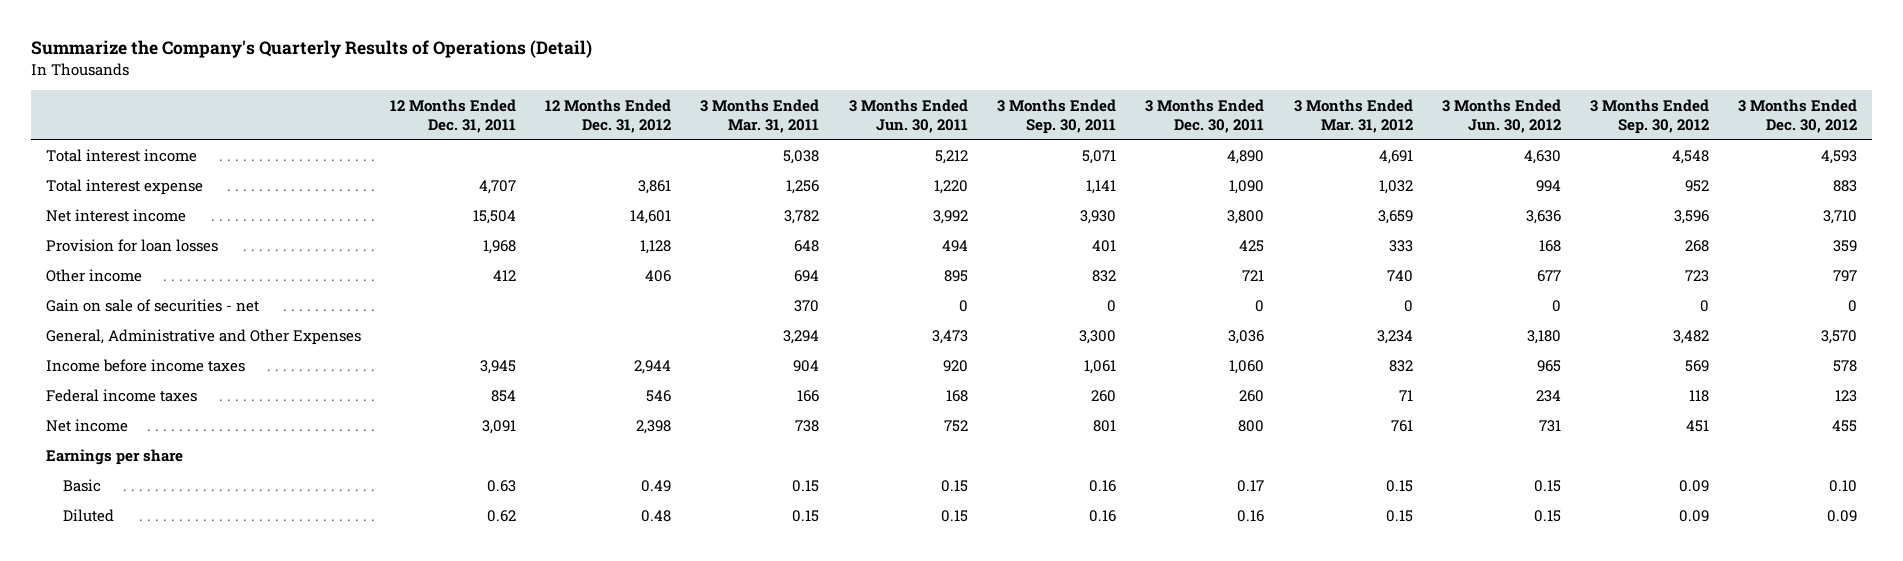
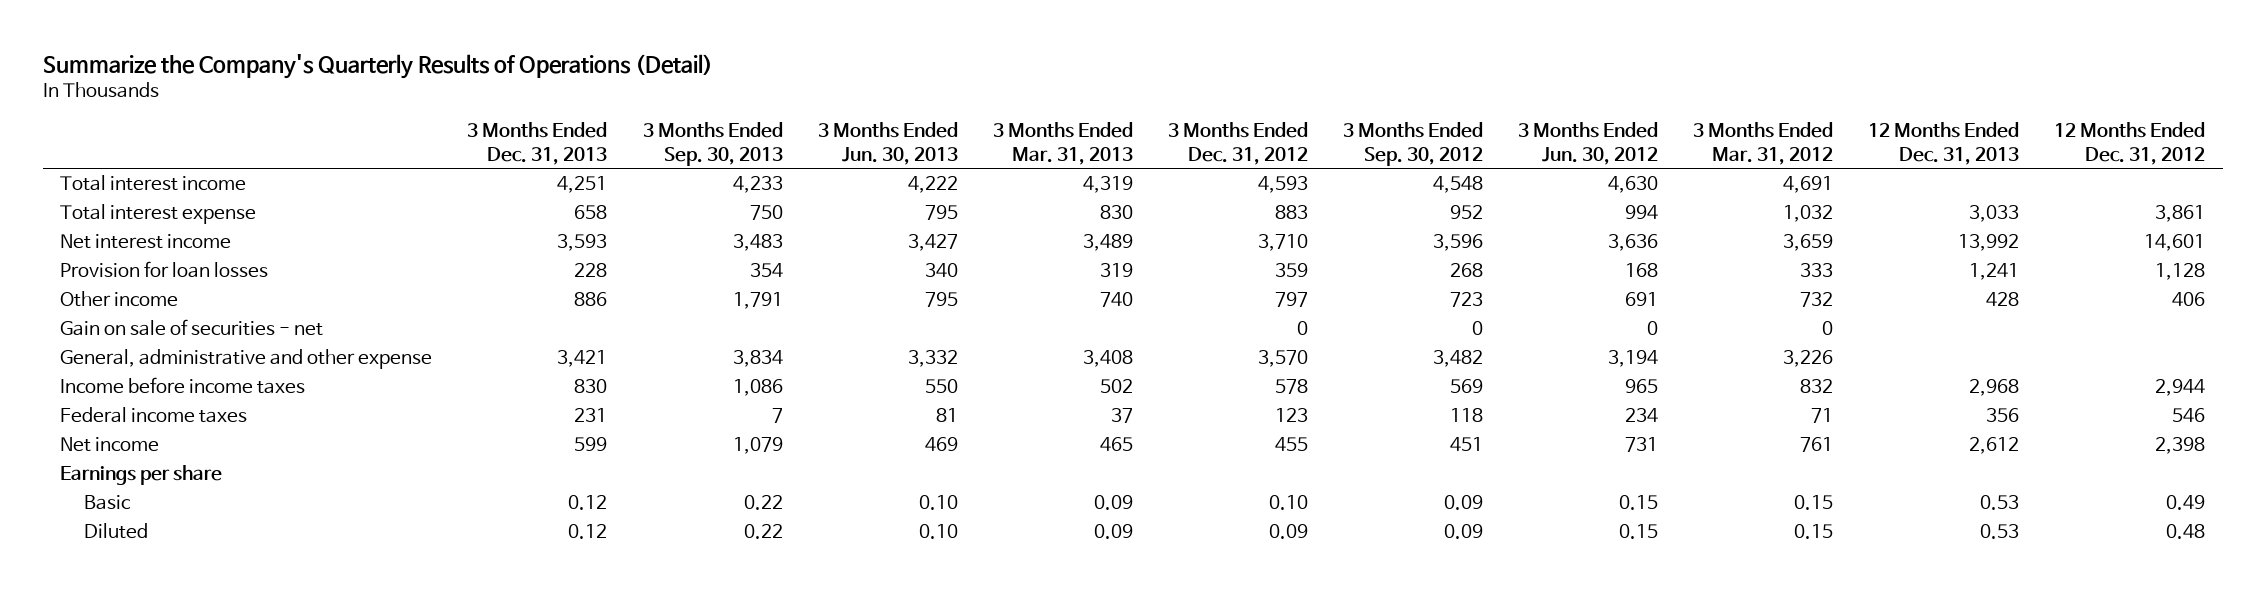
[389,98,516,133] 12 Months Ended Dec. 31, 2011 -> none
[700,98,820,133] 3 Months Ended Mar. 31, 2011 -> none
[848,98,968,133] 3 Months Ended Jun. 30, 2011 -> none
[996,98,1116,134] 3 Months Ended Sep. 30, 2011 -> none
[1145,98,1265,133] 3 Months Ended Dec. 30, 2011 -> none
[1738,98,1858,133] 3 Months Ended Dec. 30, 2012 -> none
none -> [467,122,608,165] 3 Months Ended Dec. 31, 2013
none -> [642,122,783,166] 3 Months Ended Sep. 30, 2013
none -> [817,122,958,165] 3 Months Ended Jun. 30, 2013
none -> [992,122,1133,165] 3 Months Ended Mar. 31, 2013
none -> [1167,122,1308,165] 3 Months Ended Dec. 31, 2012
none -> [1867,122,2019,165] 12 Months Ended Dec. 31, 2013
[1386,269,1413,282] 740 -> [1799,292,1833,308] 732
[1536,269,1561,282] 677 -> [1624,292,1658,307] 691
[45,328,361,345] General, Administrative and Other Expenses -> [60,349,433,370] General, administrative and other expense
[1376,329,1413,344] 3,234 -> [1782,350,1833,368] 3,226
[1526,329,1561,344] 3,180 -> [1607,350,1658,368] 3,194

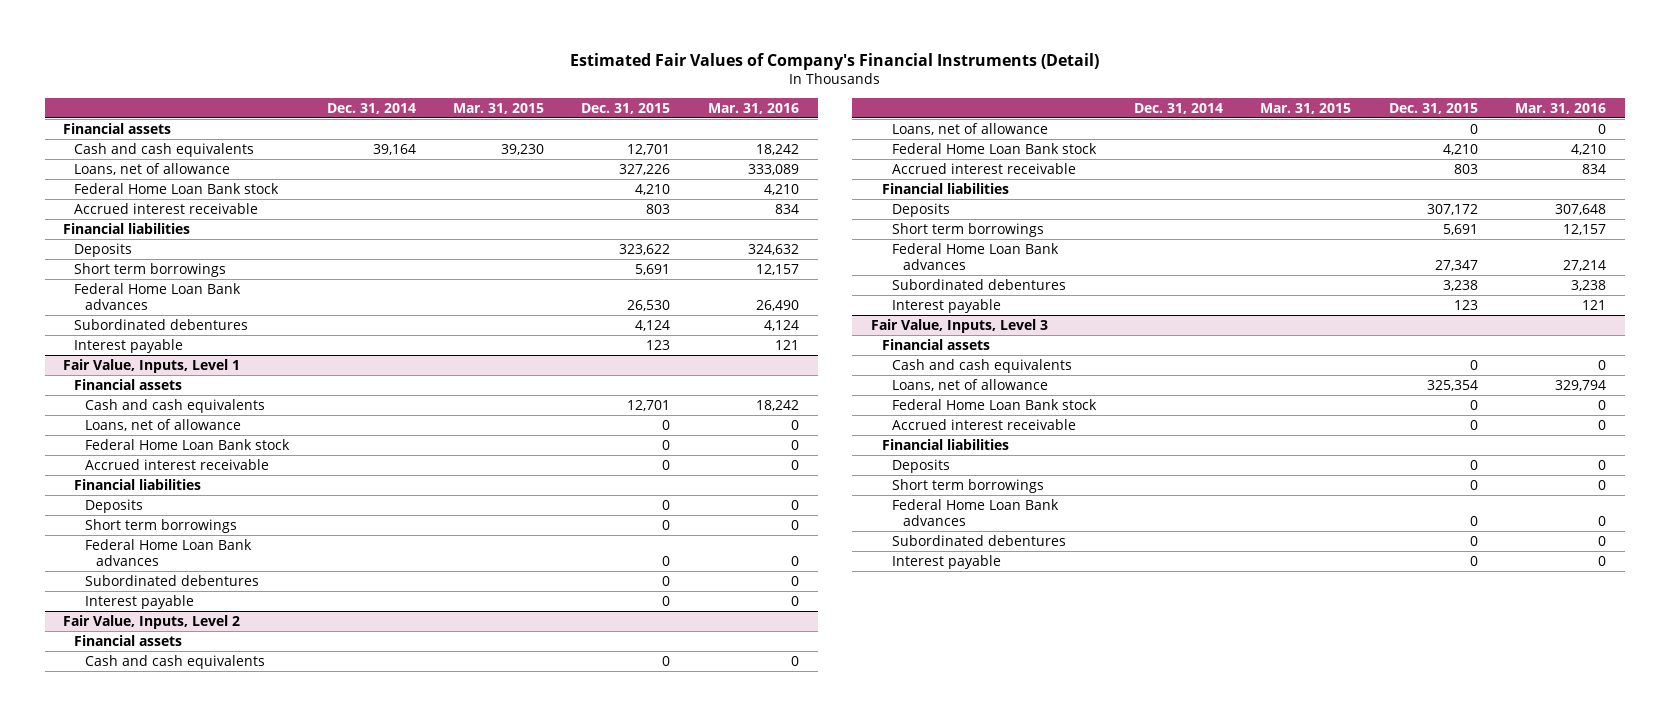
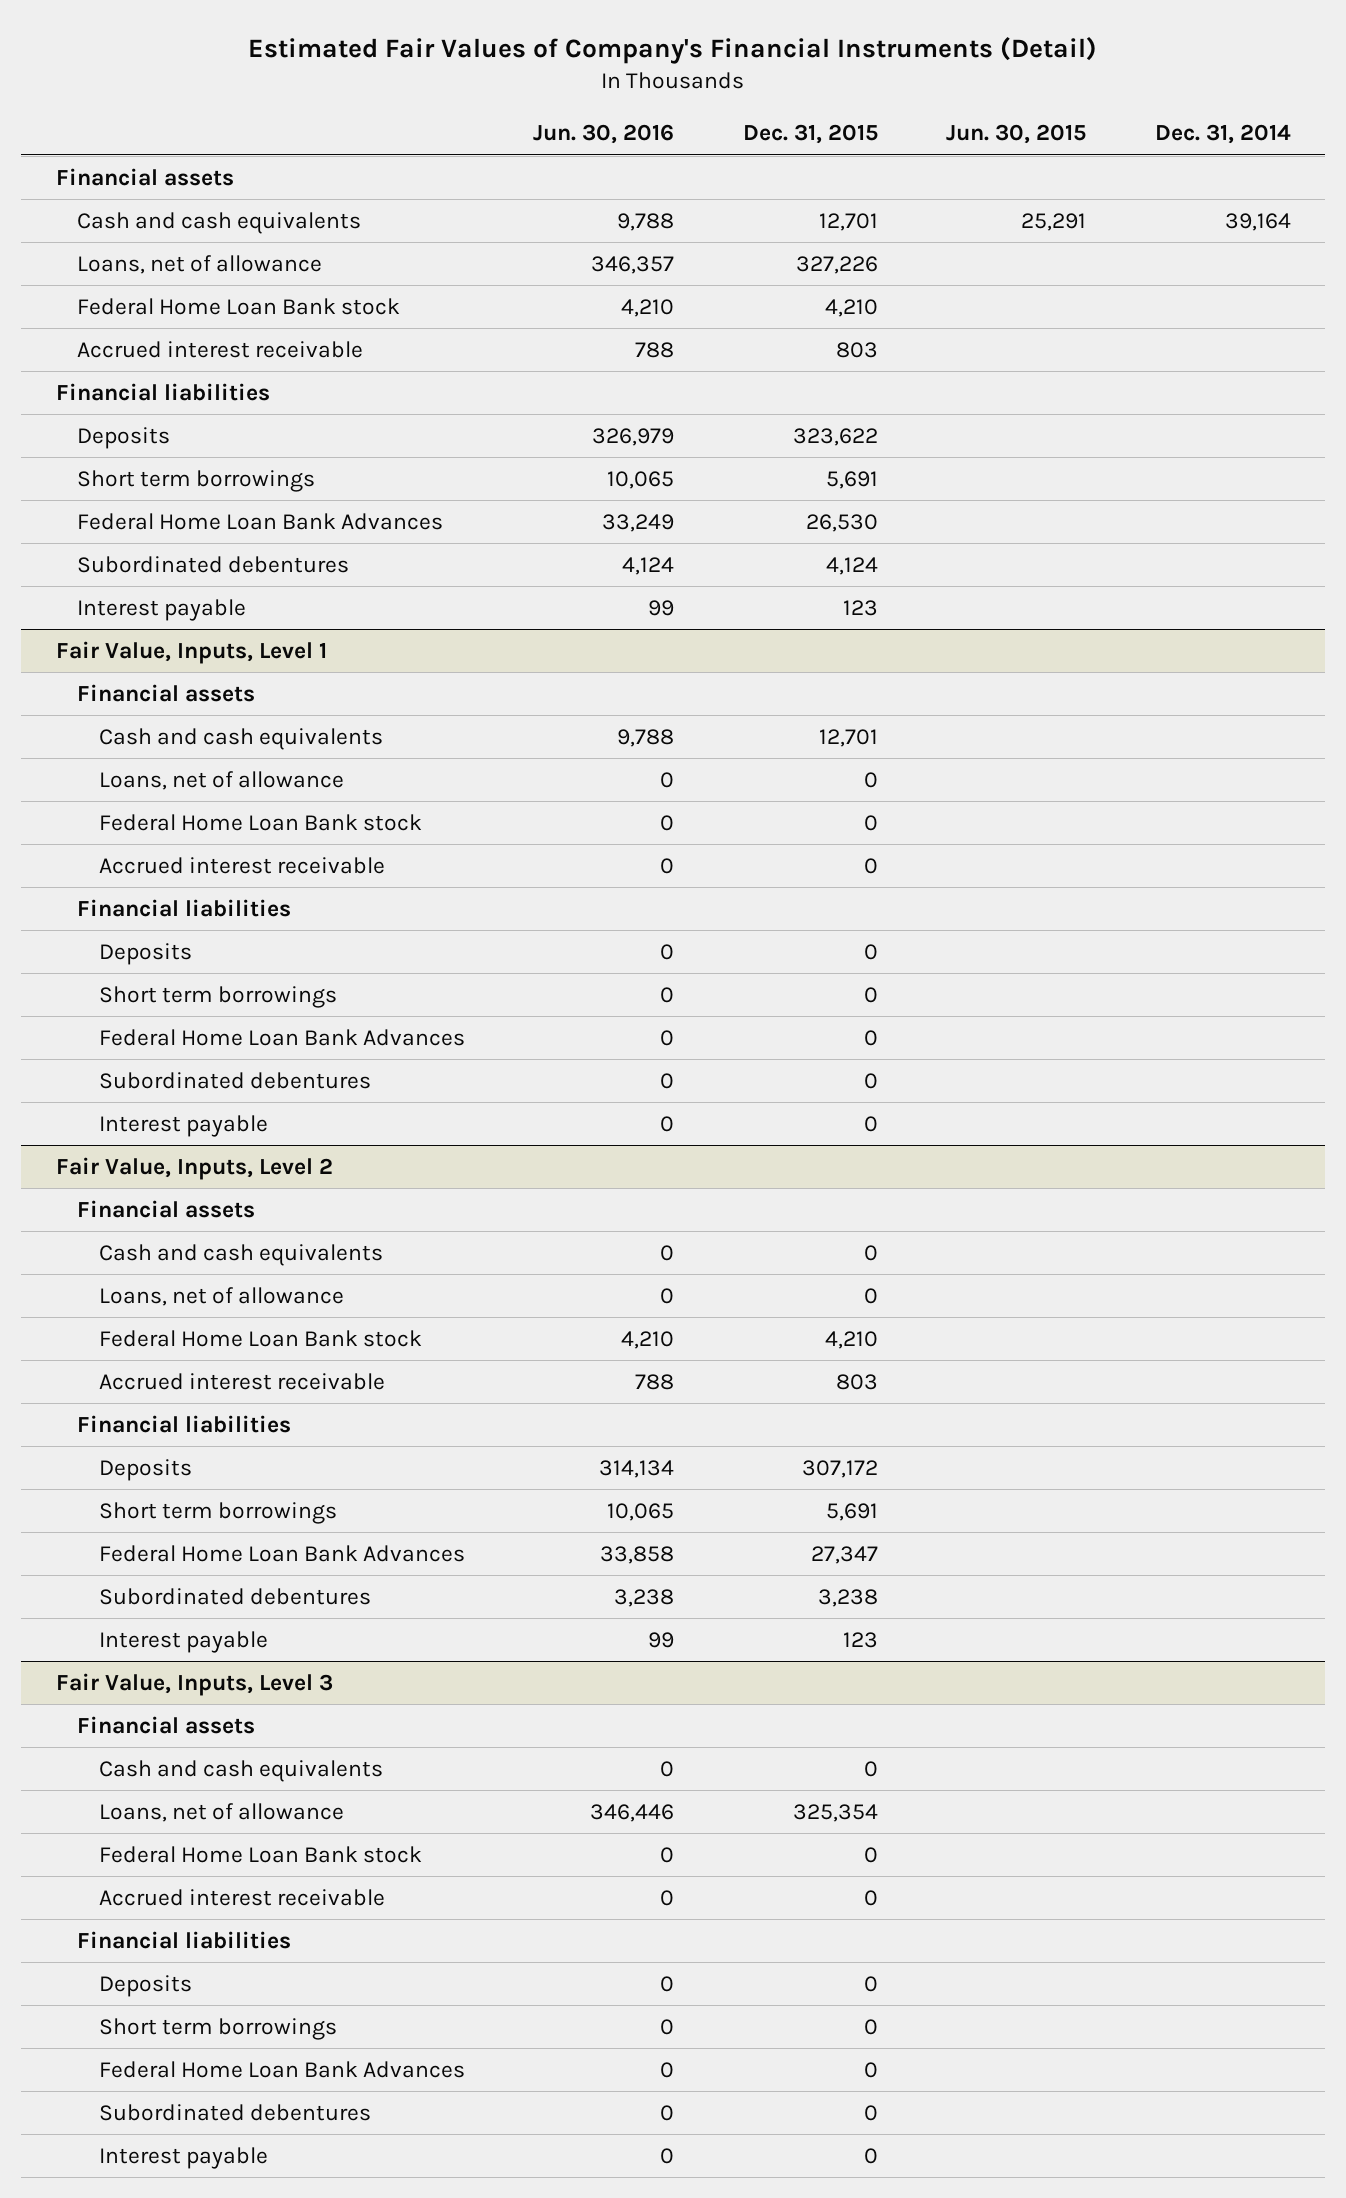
[453,102,545,114] Mar. 31, 2015 -> none
[707,102,799,114] Mar. 31, 2016 -> none
none -> [533,124,675,145] Jun. 30, 2016
none -> [946,124,1087,145] Jun. 30, 2015
[74,282,242,310] Federal Home Loan Bank advances -> [77,512,444,530] Federal Home Loan Bank Advances
[85,538,253,566] Federal Home Loan Bank advances -> [98,1028,465,1046] Federal Home Loan Bank Advances
[892,242,1060,270] Federal Home Loan Bank advances -> [98,1544,465,1562] Federal Home Loan Bank Advances
[892,498,1060,526] Federal Home Loan Bank advances -> [98,2060,465,2078] Federal Home Loan Bank Advances

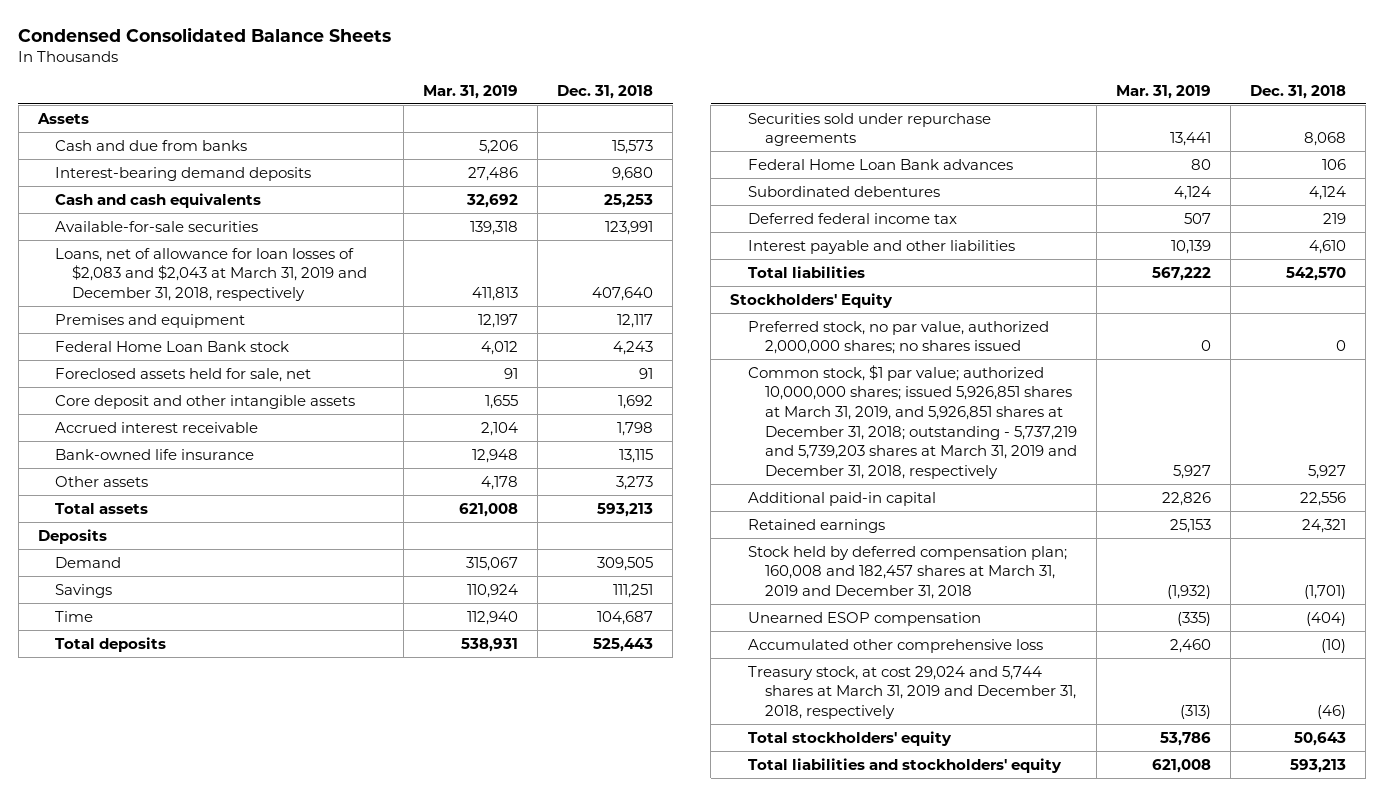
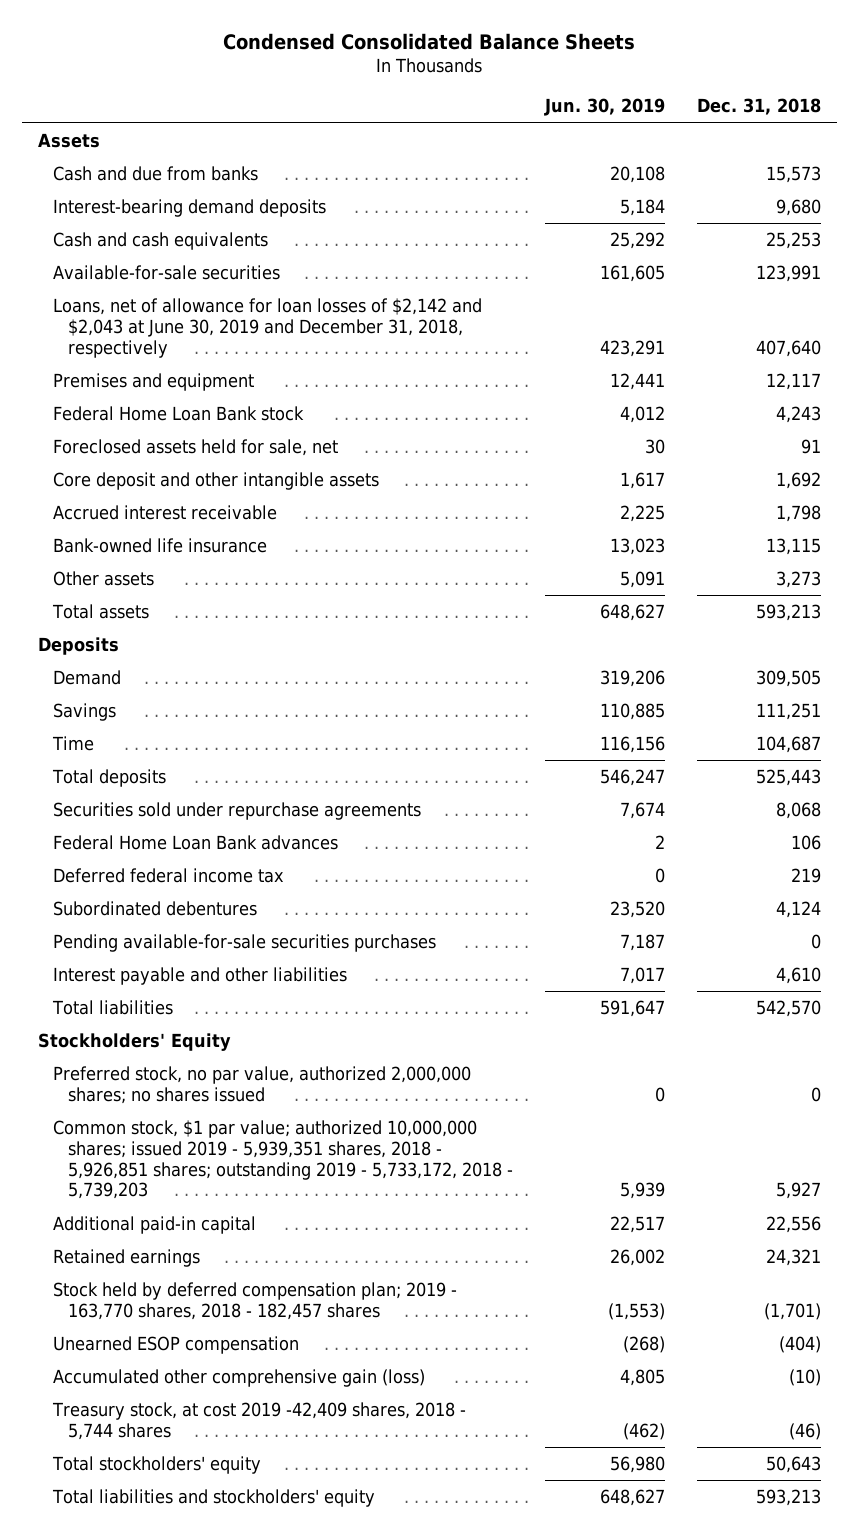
[423,84,519,99] Mar. 31, 2019 -> none
none -> [544,98,666,117] Jun. 30, 2019
[54,247,368,301] Loans, net of allowance for loan losses of $2,083 and $2,043 at March 31, 2019 and December 31, 2018, respectively -> [53,298,483,358] Loans, net of allowance for loan losses of $2,142 and $2,043 at June 30, 2019 and December 31, 2018, respectively
[747,185,940,197] Subordinated debentures -> [53,901,258,917] Subordinated debentures
none -> [53,934,437,953] Pending available-for-sale securities purchases
[747,364,1078,479] Common stock, $1 par value; authorized 10,000,000 shares; issued 5,926,851 shares at March 31, 2019, and 5,926,851 shares at December 31, 2018; outstanding - 5,737,219 and 5,739,203 shares at March 31, 2019 and December 31, 2018, respectively -> [53,1120,514,1200] Common stock, $1 par value; authorized 10,000,000 shares; issued 2019 - 5,939,351 shares, 2018 - 5,926,851 shares; outstanding 2019 - 5,733,172, 2018 - 5,739,203
[747,545,1067,599] Stock held by deferred compensation plan; 160,008 and 182,457 shares at March 31, 2019 and December 31, 2018 -> [53,1282,458,1320] Stock held by deferred compensation plan; 2019 - 163,770 shares, 2018 - 182,457 shares
[747,638,1043,653] Accumulated other comprehensive loss -> [53,1369,426,1388] Accumulated other comprehensive gain (loss)
[747,665,1077,719] Treasury stock, at cost 29,024 and 5,744 shares at March 31, 2019 and December 31, 2018, respectively -> [52,1402,467,1440] Treasury stock, at cost 2019 -42,409 shares, 2018 - 5,744 shares

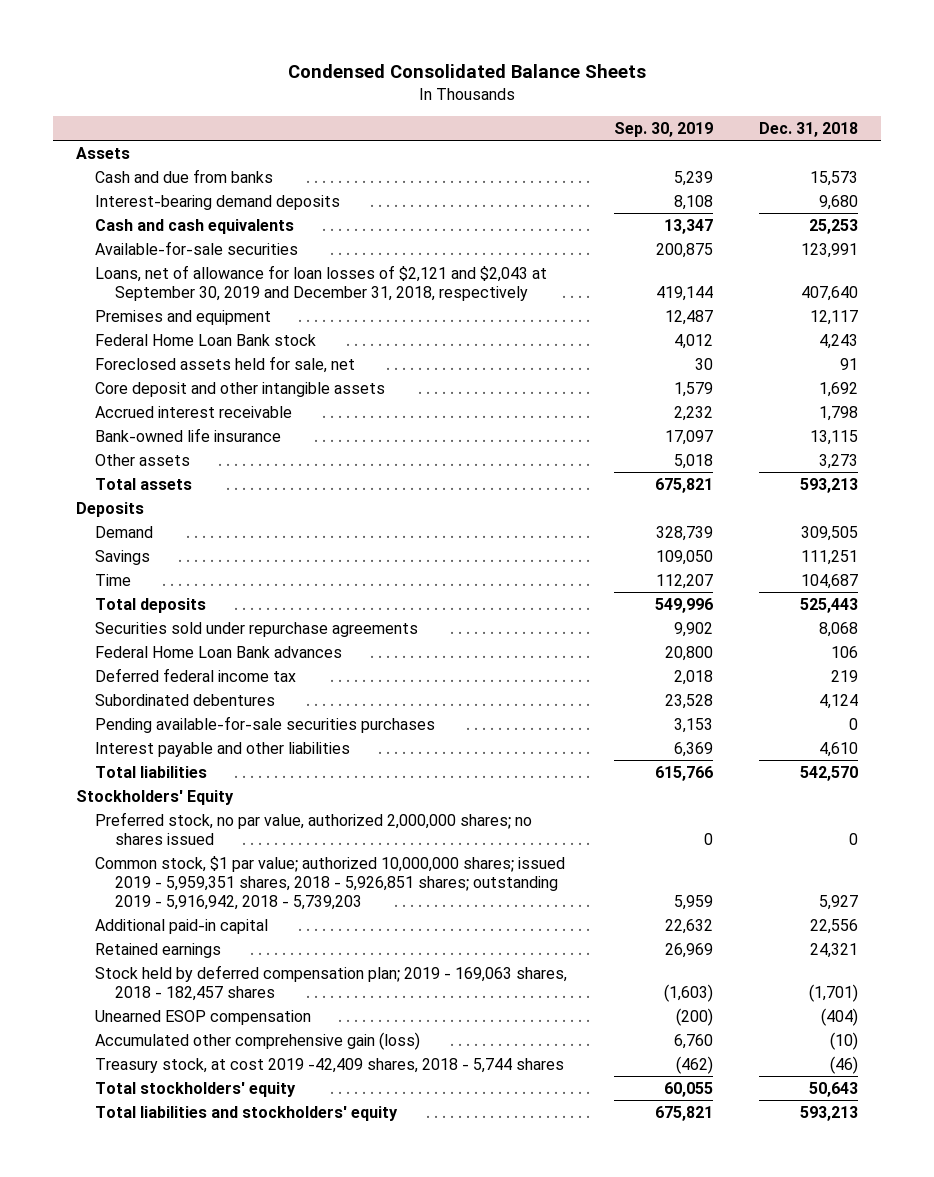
[544,98,666,117] Jun. 30, 2019 -> none
none -> [613,121,713,137] Sep. 30, 2019
[53,298,483,358] Loans, net of allowance for loan losses of $2,142 and $2,043 at June 30, 2019 and December 31, 2018, respectively -> [95,264,548,301] Loans, net of allowance for loan losses of $2,121 and $2,043 at September 30, 2019 and December 31, 2018, respectively
[53,1120,514,1200] Common stock, $1 par value; authorized 10,000,000 shares; issued 2019 - 5,939,351 shares, 2018 - 5,926,851 shares; outstanding 2019 - 5,733,172, 2018 - 5,739,203 -> [95,855,566,910] Common stock, $1 par value; authorized 10,000,000 shares; issued 2019 - 5,959,351 shares, 2018 - 5,926,851 shares; outstanding 2019 - 5,916,942, 2018 - 5,739,203
[53,1282,458,1320] Stock held by deferred compensation plan; 2019 - 163,770 shares, 2018 - 182,457 shares -> [95,964,568,1001] Stock held by deferred compensation plan; 2019 - 169,063 shares, 2018 - 182,457 shares

